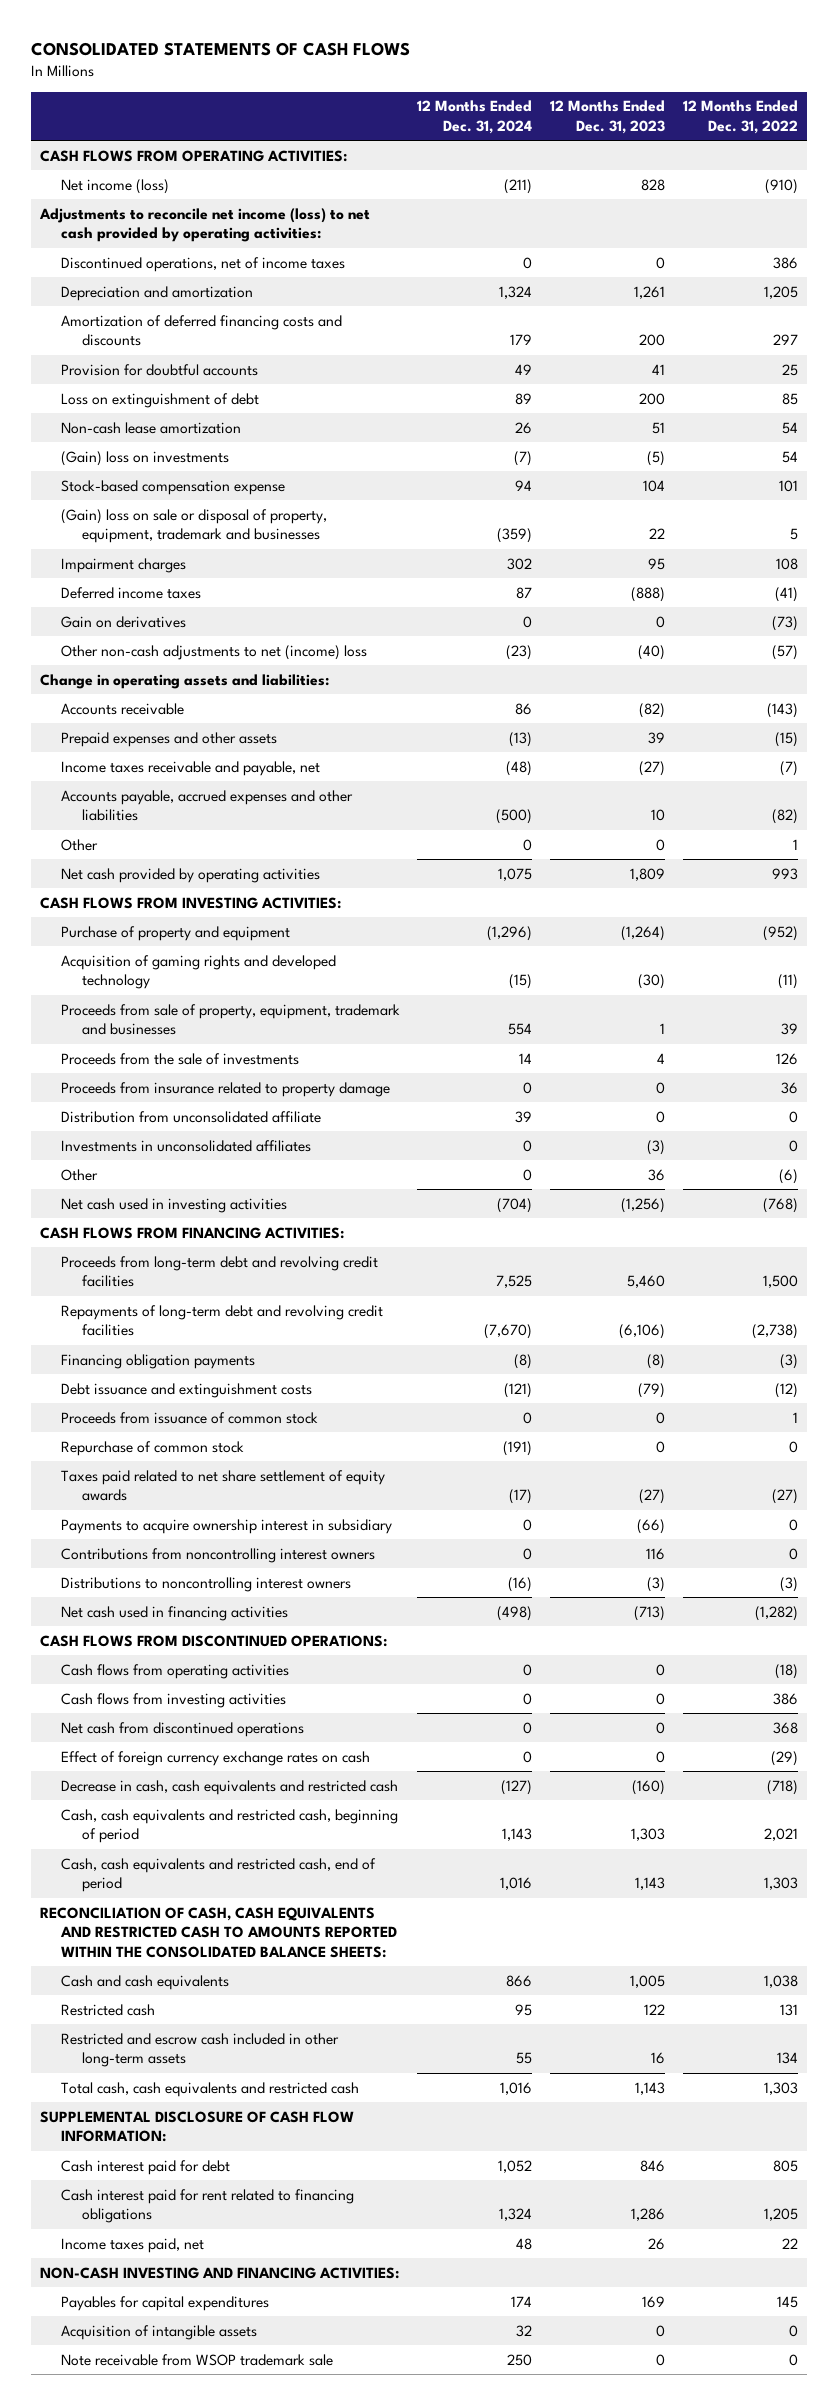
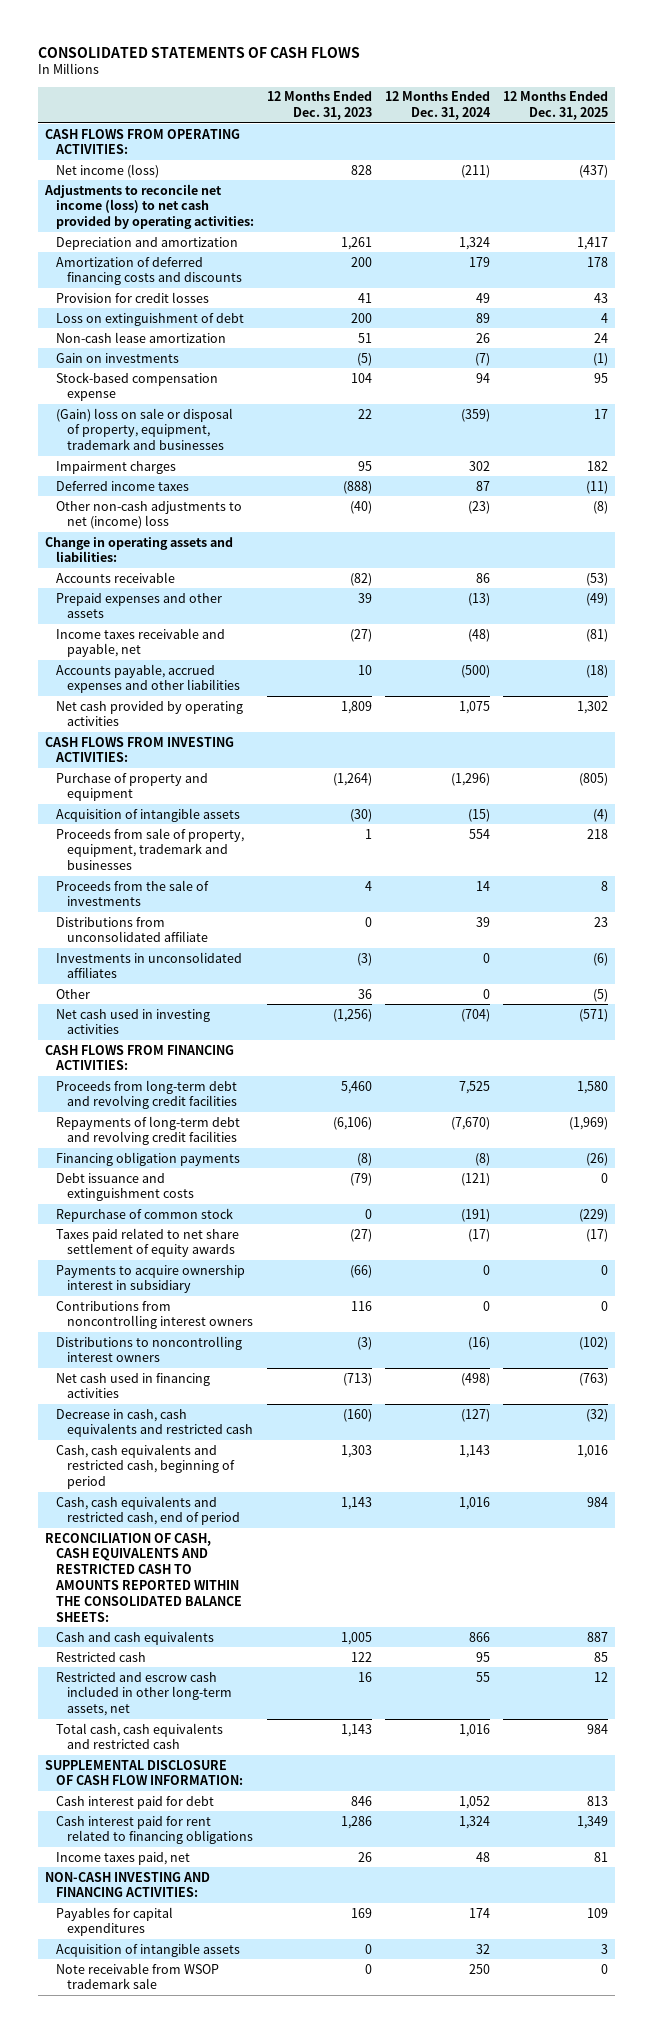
[682,100,798,134] 12 Months Ended Dec. 31, 2022 -> none
none -> [503,91,609,121] 12 Months Ended Dec. 31, 2025
[60,256,345,272] Discontinued operations, net of income taxes -> none
[60,363,258,376] Provision for doubtful accounts -> [56,291,210,303] Provision for credit losses
[60,450,229,466] (Gain) loss on investments -> [56,352,180,363] Gain on investments
[60,615,186,628] Gain on derivatives -> none
[60,838,98,851] Other -> none
[60,954,336,990] Acquisition of gaming rights and developed technology -> [56,807,241,822] Acquisition of intangible assets
[60,1081,390,1097] Proceeds from insurance related to property damage -> none
[60,1110,321,1123] Distribution from unconsolidated affiliate -> [56,916,209,943] Distributions from unconsolidated affiliate
[60,1411,318,1424] Proceeds from issuance of common stock -> none
[39,1634,387,1647] CASH FLOWS FROM DISCONTINUED OPERATIONS: -> none
[60,1663,289,1679] Cash flows from operating activities -> none
[60,1692,286,1708] Cash flows from investing activities -> none
[60,1721,304,1737] Net cash from discontinued operations -> none
[60,1750,370,1766] Effect of foreign currency exchange rates on cash -> none
[60,2032,339,2068] Restricted and escrow cash included in other long-term assets -> [56,1671,233,1717] Restricted and escrow cash included in other long-term assets, net

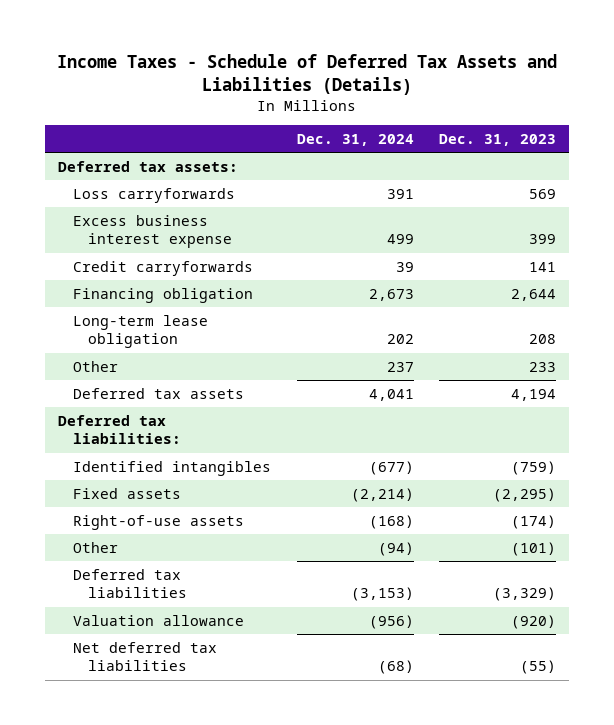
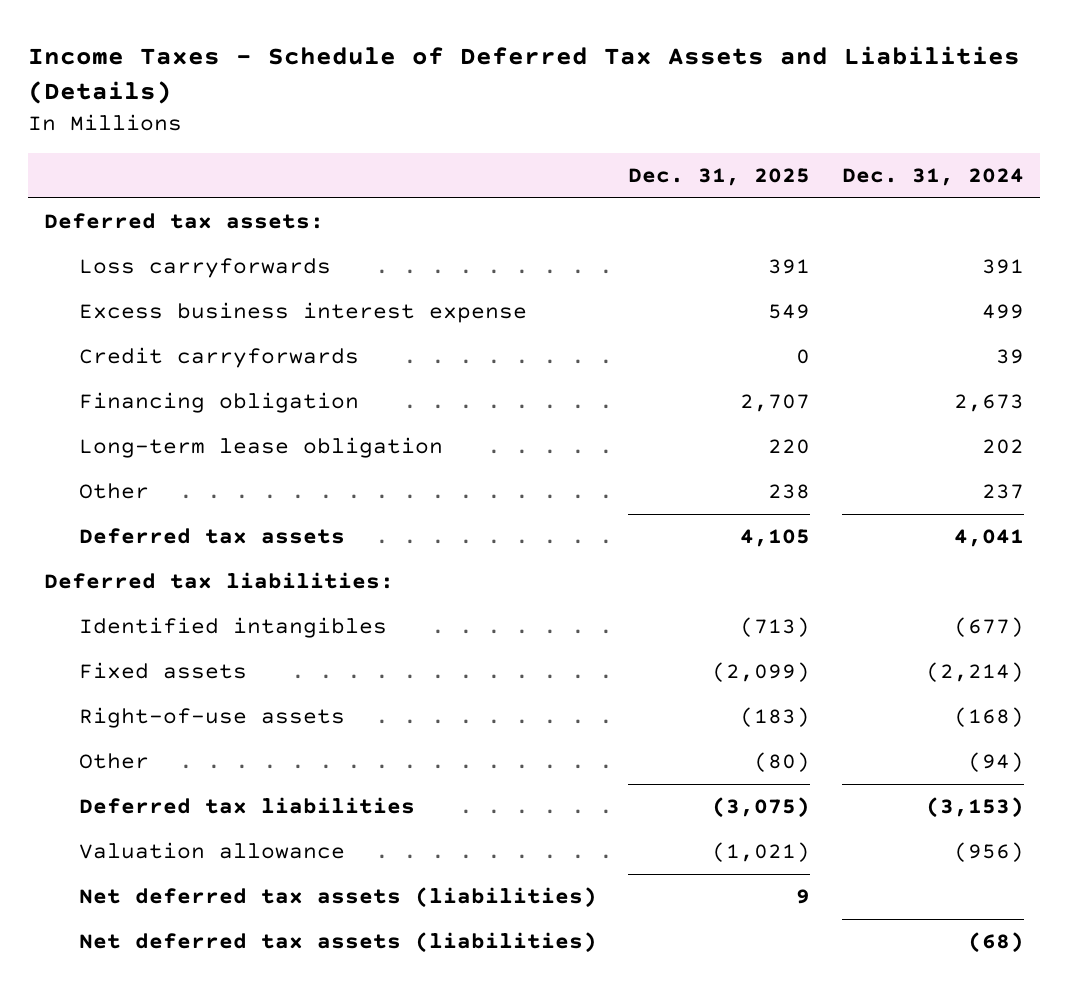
[439,133,557,146] Dec. 31, 2023 -> none
none -> [628,168,811,187] Dec. 31, 2025
none -> [78,887,597,909] Net deferred tax assets (liabilities)
[72,641,217,672] Net deferred tax liabilities -> [78,932,597,954] Net deferred tax assets (liabilities)

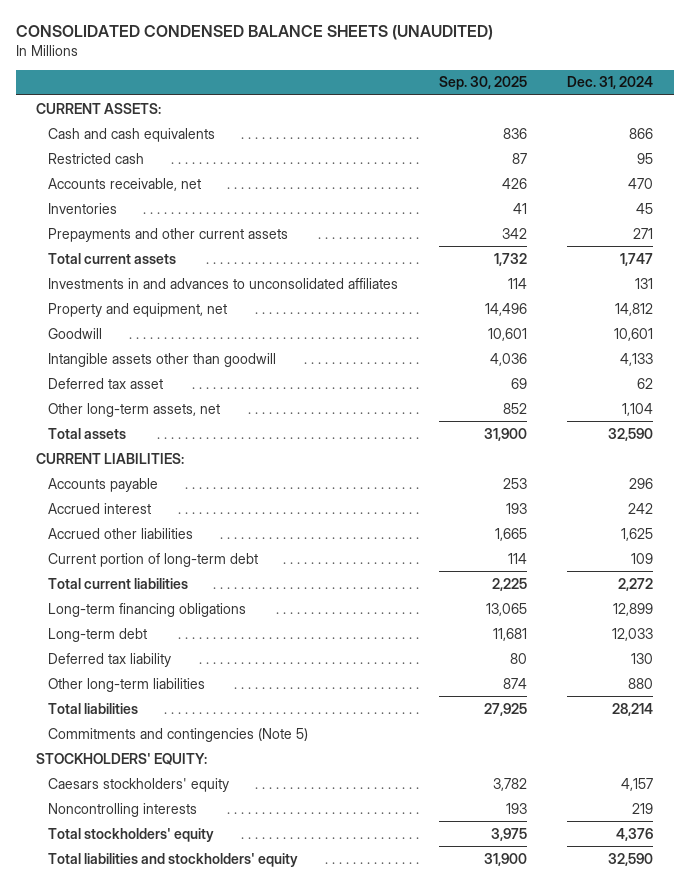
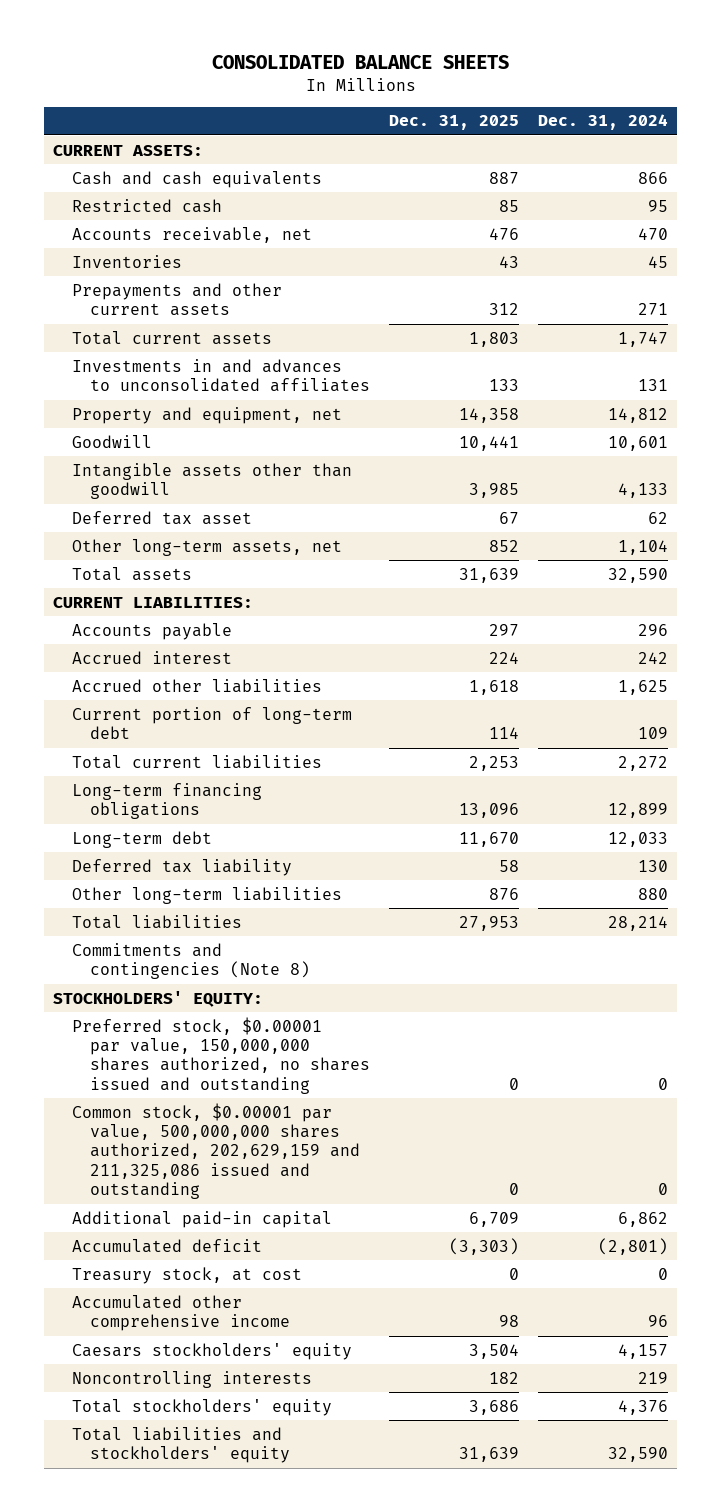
[15,25,493,41] CONSOLIDATED CONDENSED BALANCE SHEETS (UNAUDITED) -> [211,54,509,69] CONSOLIDATED BALANCE SHEETS
[438,76,527,91] Sep. 30, 2025 -> none
none -> [388,115,519,131] Dec. 31, 2025
[48,727,309,742] Commitments and contingencies (Note 5) -> [71,942,310,980] Commitments and contingencies (Note 8)
none -> [71,1016,370,1094] Preferred stock, $0.00001 par value, 150,000,000 shares authorized, no shares issued and outstanding
none -> [71,1102,360,1200] Common stock, $0.00001 par value, 500,000,000 shares authorized, 202,629,159 and 211,325,086 issued and outstanding
none -> [71,1210,332,1228] Additional paid-in capital
none -> [71,1238,262,1253] Accumulated deficit
none -> [71,1266,302,1284] Treasury stock, at cost
none -> [71,1294,290,1332] Accumulated other comprehensive income

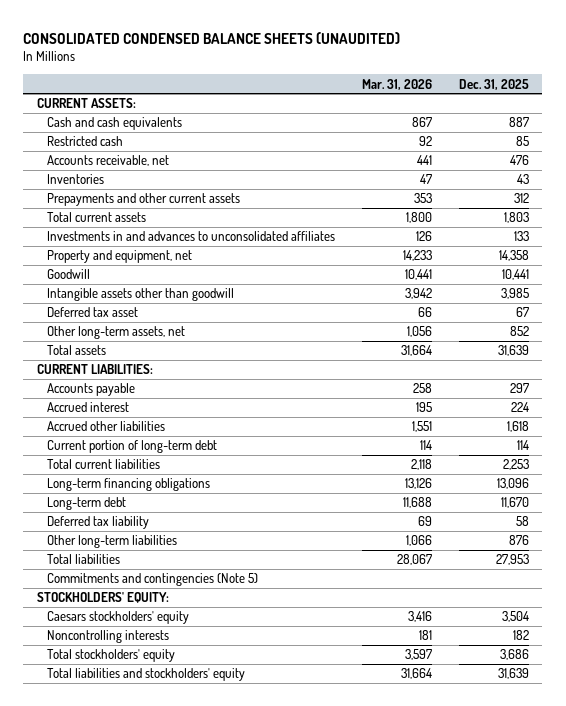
[211,54,509,69] CONSOLIDATED BALANCE SHEETS -> [23,31,401,44] CONSOLIDATED CONDENSED BALANCE SHEETS (UNAUDITED)
[537,114,668,131] Dec. 31, 2024 -> none
none -> [362,78,433,90] Mar. 31, 2026
[71,942,310,980] Commitments and contingencies (Note 8) -> [47,573,259,587] Commitments and contingencies (Note 5)
[71,1016,370,1094] Preferred stock, $0.00001 par value, 150,000,000 shares authorized, no shares issued and outstanding -> none
[71,1102,360,1200] Common stock, $0.00001 par value, 500,000,000 shares authorized, 202,629,159 and 211,325,086 issued and outstanding -> none
[71,1210,332,1228] Additional paid-in capital -> none
[71,1238,262,1253] Accumulated deficit -> none
[71,1266,302,1284] Treasury stock, at cost -> none
[71,1294,290,1332] Accumulated other comprehensive income -> none

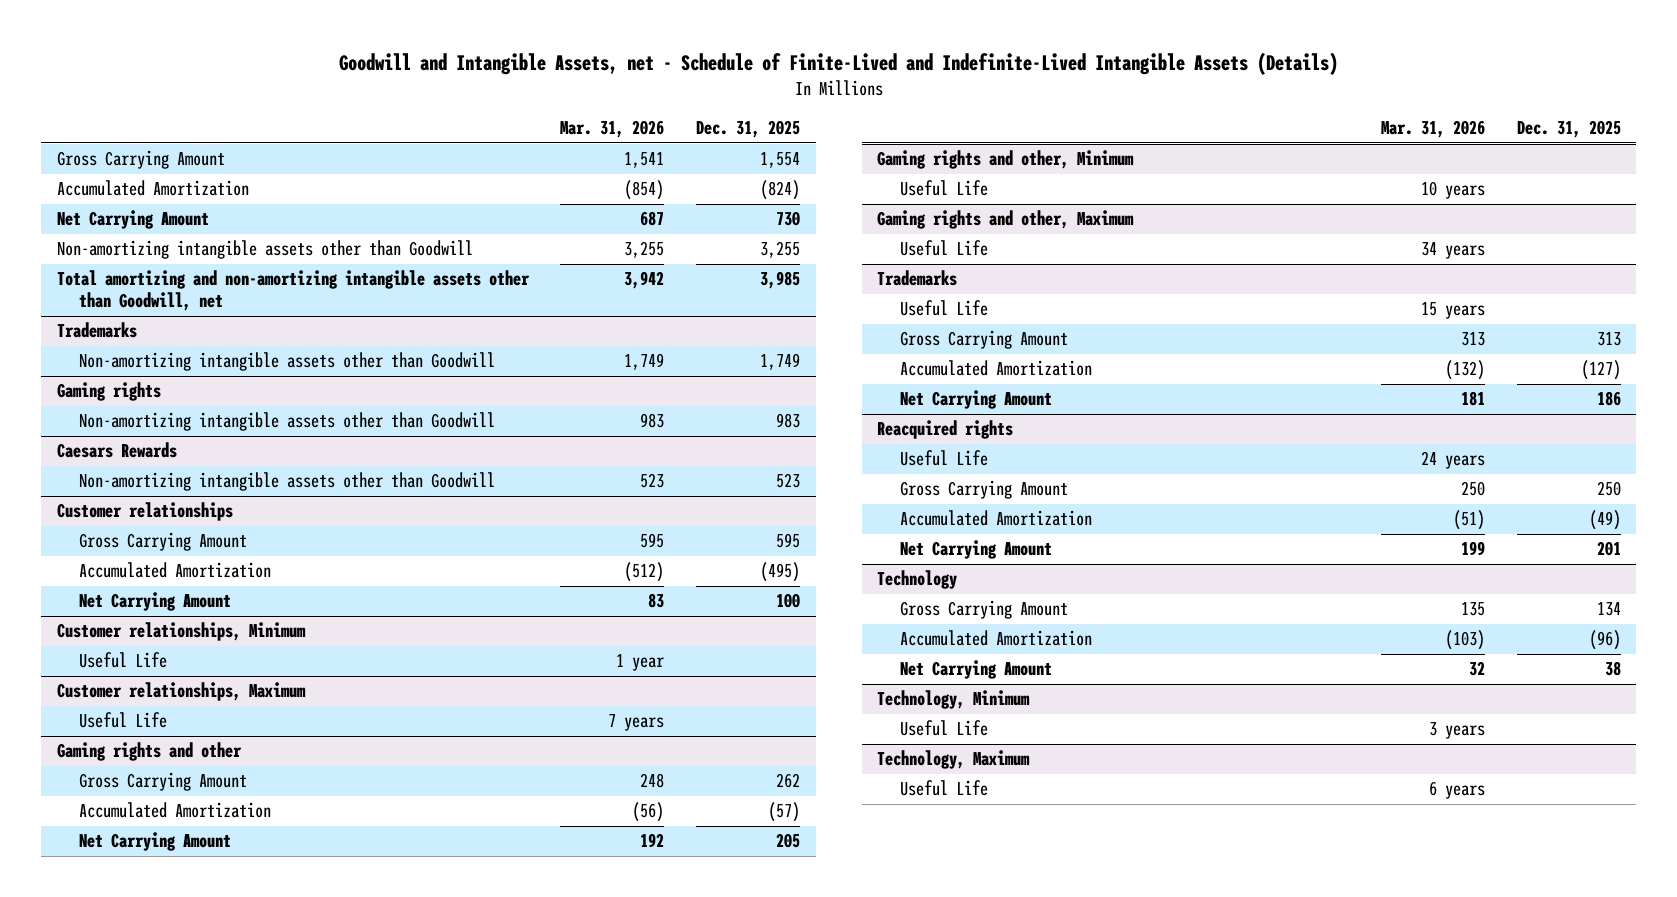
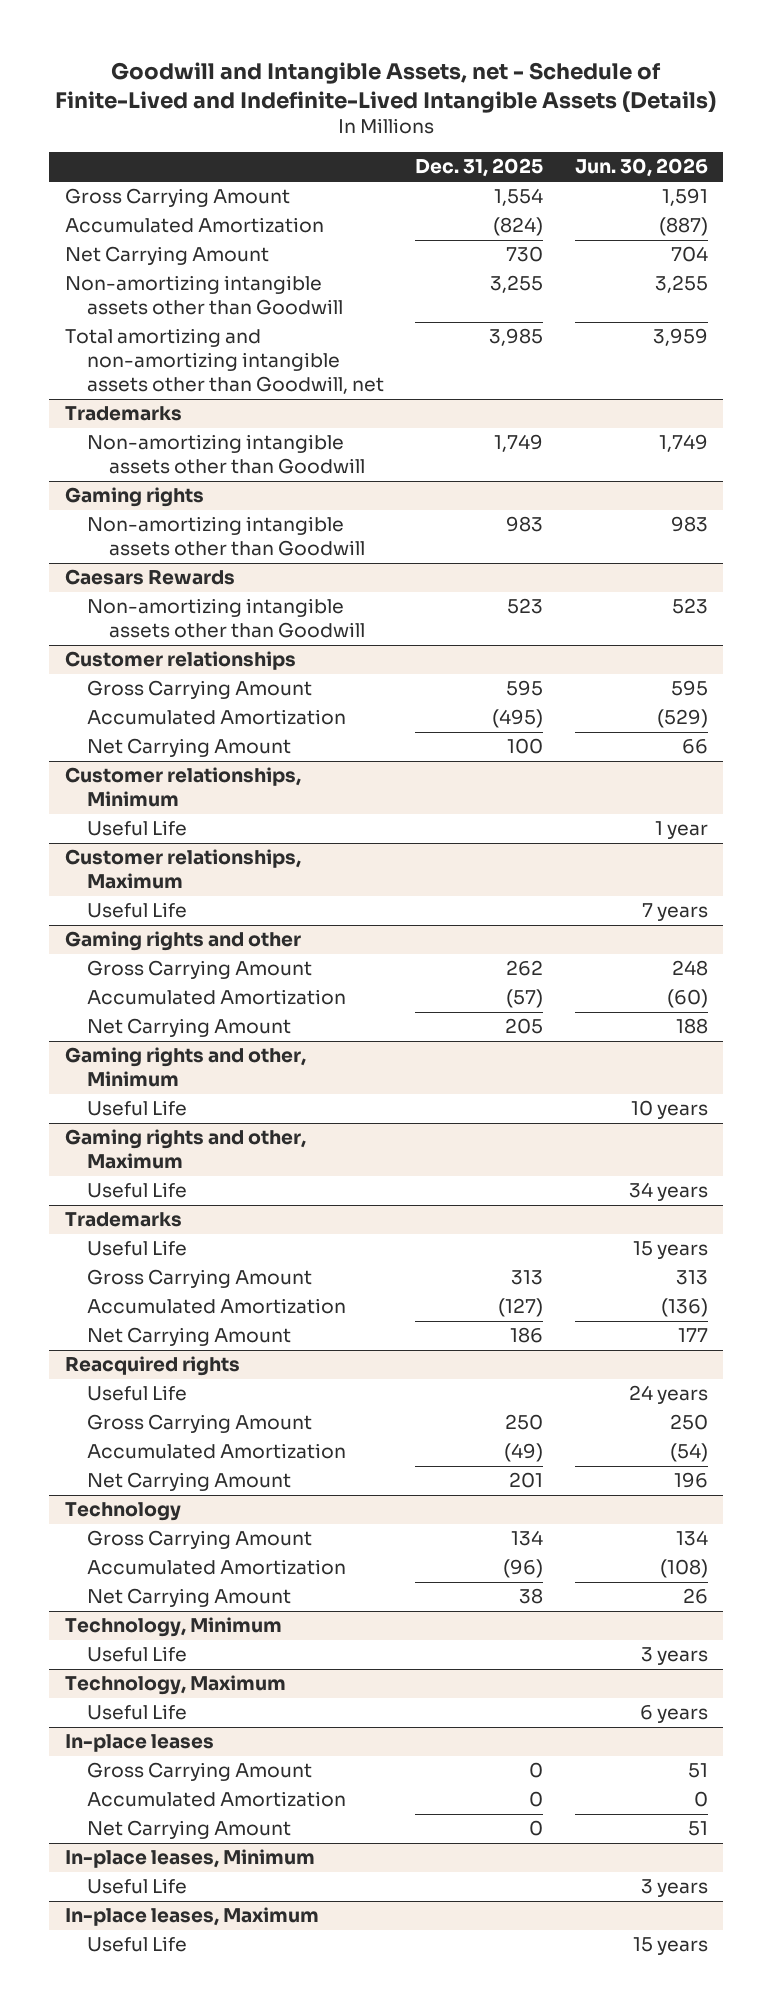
[560,120,665,139] Mar. 31, 2026 -> none
none -> [574,158,708,178] Jun. 30, 2026
none -> [65,1734,215,1753] In-place leases
none -> [86,1762,312,1782] Gross Carrying Amount
none -> [86,1791,346,1808] Accumulated Amortization
none -> [86,1820,291,1840] Net Carrying Amount
none -> [65,1849,316,1869] In-place leases, Minimum
none -> [86,1878,187,1895] Useful Life
none -> [65,1907,320,1927] In-place leases, Maximum
none -> [86,1936,187,1953] Useful Life

